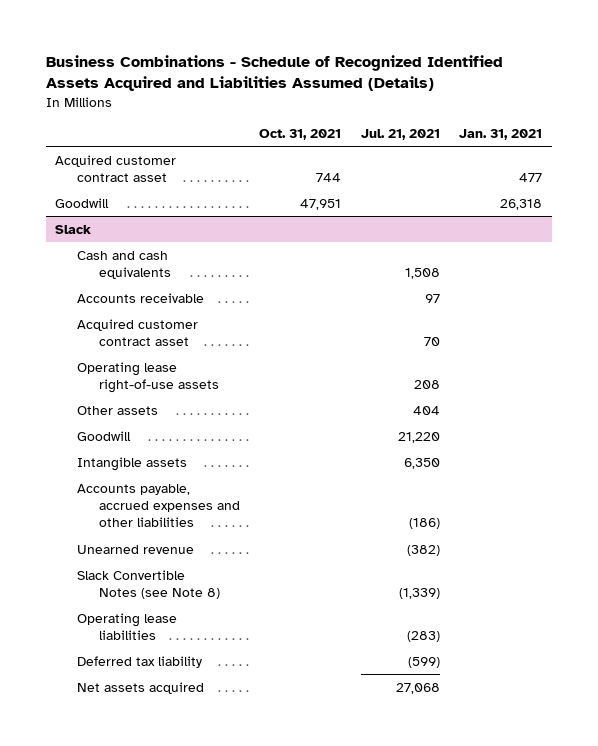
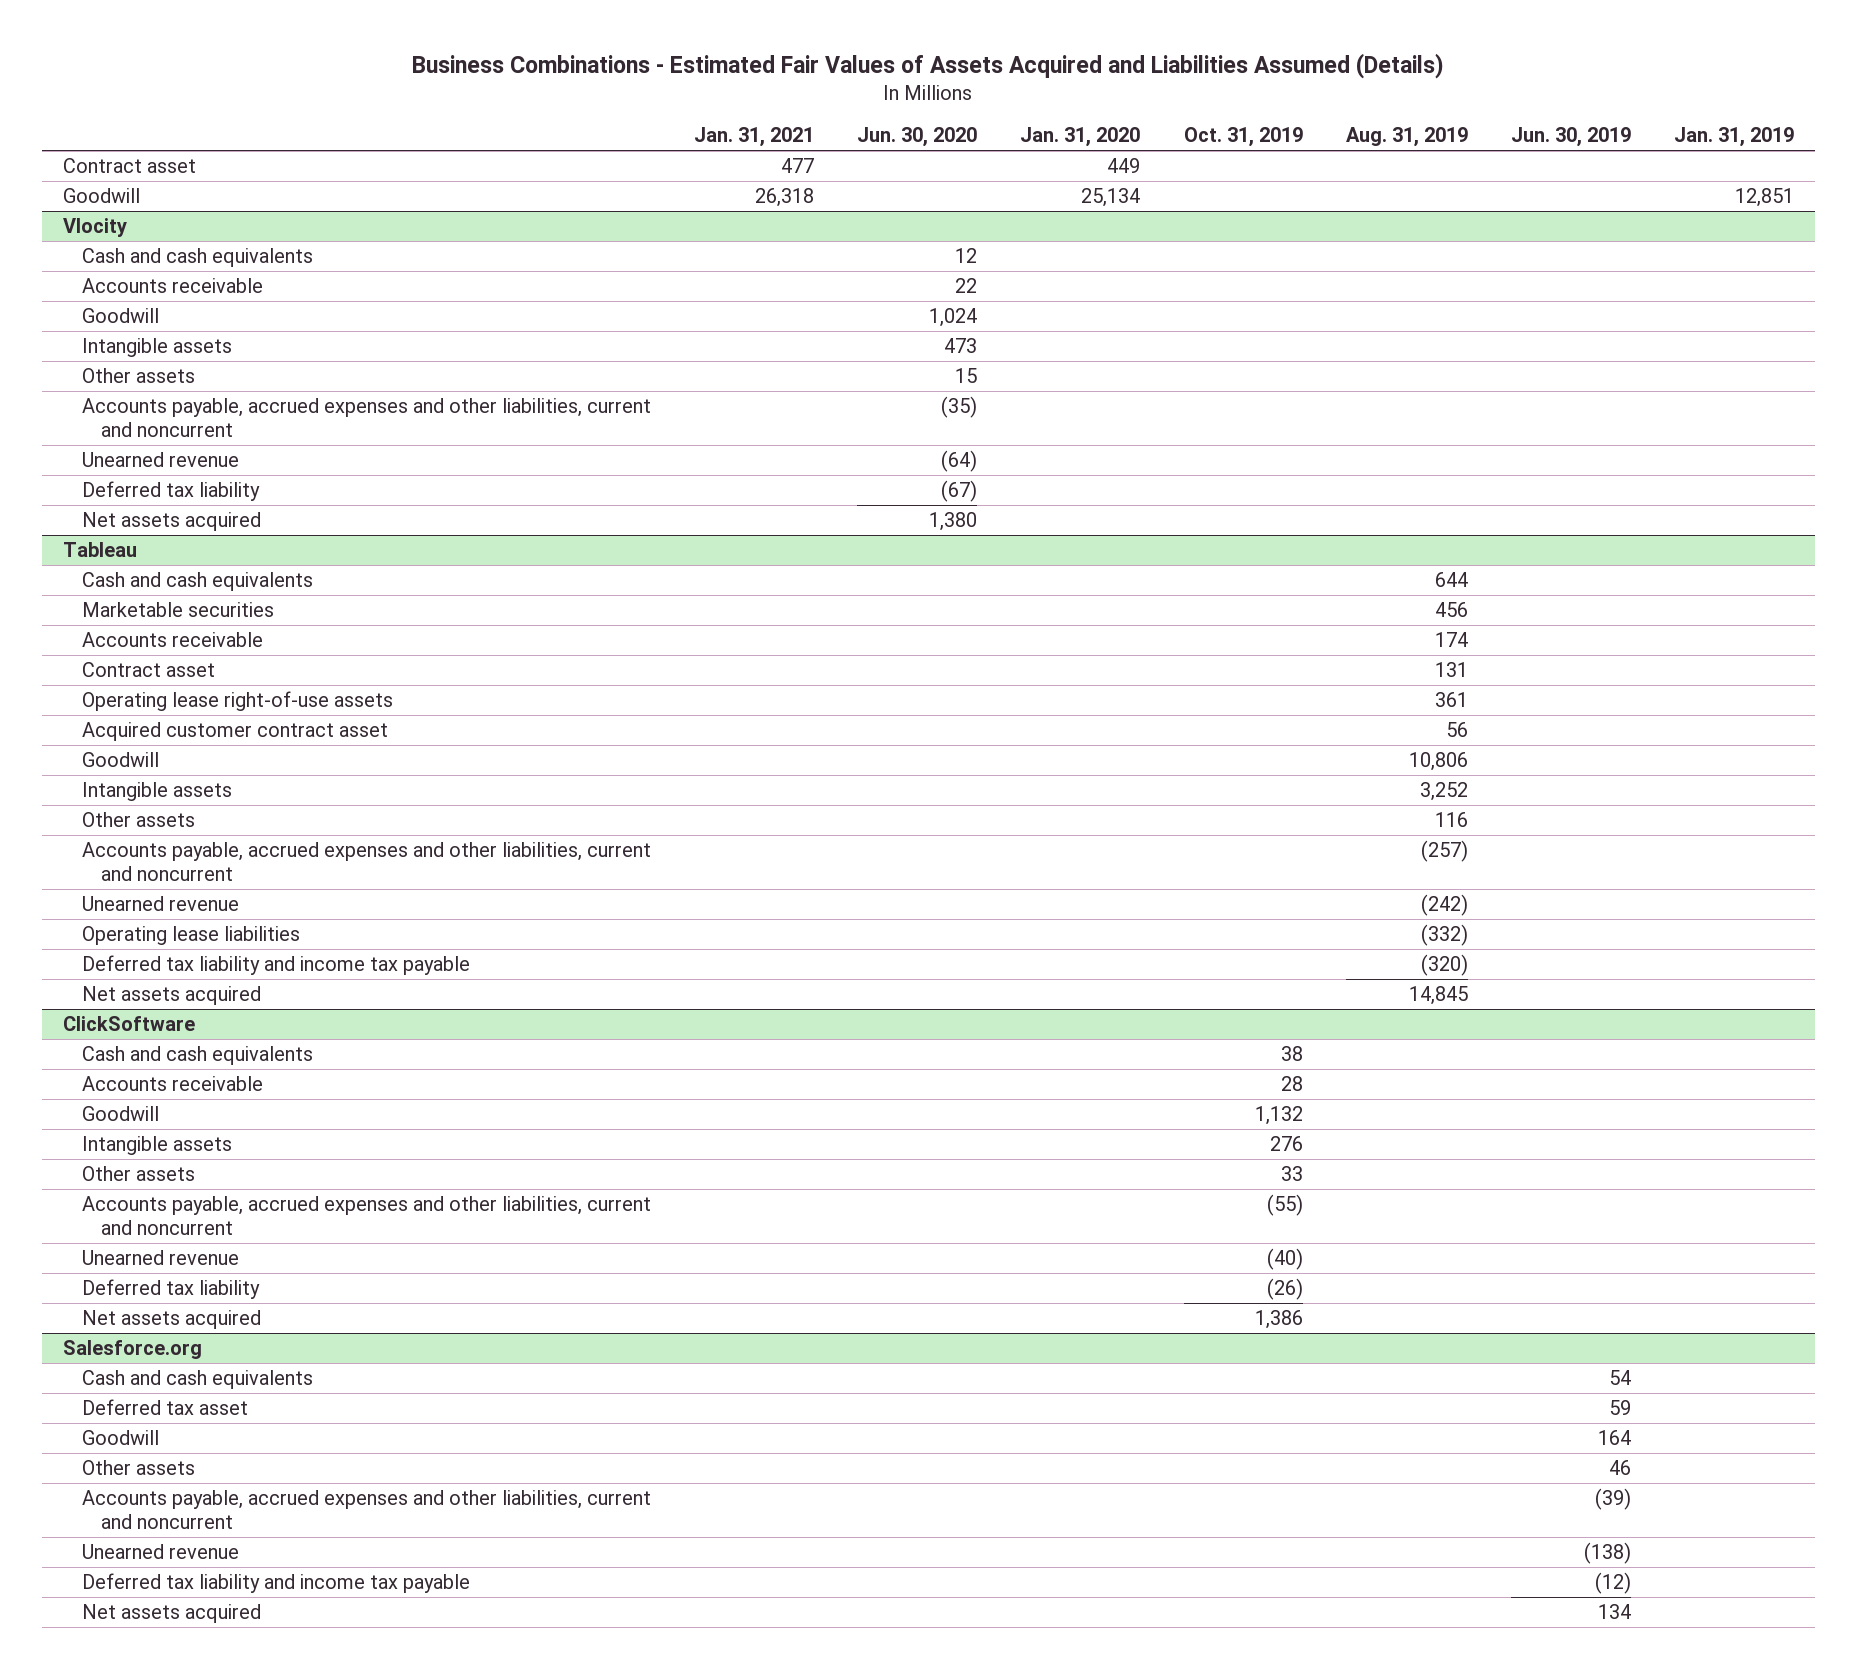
[45,54,503,92] Business Combinations - Schedule of Recognized Identified Assets Acquired and Liabilities Assumed (Details) -> [412,52,1445,79] Business Combinations - Estimated Fair Values of Assets Acquired and Liabilities Assumed (Details)
[259,128,342,140] Oct. 31, 2021 -> none
[360,128,440,140] Jul. 21, 2021 -> none
none -> [857,127,978,148] Jun. 30, 2020
none -> [1020,127,1141,148] Jan. 31, 2020
none -> [1183,127,1303,148] Oct. 31, 2019
none -> [1345,127,1468,148] Aug. 31, 2019
none -> [1510,127,1631,148] Jun. 30, 2019
none -> [1673,127,1794,148] Jan. 31, 2019
[55,154,177,183] Acquired customer contract asset -> [63,158,197,174] Contract asset
[55,224,92,234] Slack -> none
[77,250,171,280] Cash and cash equivalents -> none
[77,292,205,303] Accounts receivable -> none
[77,318,199,347] Acquired customer contract asset -> none
[77,361,219,394] Operating lease right-of-use assets -> none
[77,405,159,415] Other assets -> none
[77,430,132,441] Goodwill -> none
[77,456,188,471] Intangible assets -> none
[77,483,240,528] Accounts payable, accrued expenses and other liabilities -> none
[77,544,195,554] Unearned revenue -> none
[77,569,220,600] Slack Convertible Notes (see Note 8) -> none
[77,612,178,641] Operating lease liabilities -> none
[77,655,203,668] Deferred tax liability -> none
[77,681,205,694] Net assets acquired -> none
none -> [63,218,128,238] Vlocity
none -> [82,248,314,268] Cash and cash equivalents
none -> [82,278,264,294] Accounts receivable
none -> [82,308,160,324] Goodwill
none -> [82,338,233,358] Intangible assets
none -> [82,368,196,384] Other assets
none -> [82,398,652,437] Accounts payable, accrued expenses and other liabilities, current and noncurrent
none -> [82,452,240,468] Unearned revenue
none -> [82,481,261,502] Deferred tax liability
none -> [82,512,262,532] Net assets acquired
none -> [63,542,138,558] Tableau
none -> [82,572,314,592] Cash and cash equivalents
none -> [82,602,275,618] Marketable securities
none -> [82,632,264,648] Accounts receivable
none -> [82,662,216,678] Contract asset
none -> [82,691,394,712] Operating lease right-of-use assets
none -> [82,722,389,742] Acquired customer contract asset
none -> [82,752,160,768] Goodwill
none -> [82,782,233,802] Intangible assets
none -> [82,812,196,828] Other assets
none -> [82,842,652,881] Accounts payable, accrued expenses and other liabilities, current and noncurrent
none -> [82,896,240,912] Unearned revenue
none -> [82,926,301,946] Operating lease liabilities
none -> [82,955,471,976] Deferred tax liability and income tax payable
none -> [82,986,262,1006] Net assets acquired
none -> [63,1016,196,1032] ClickSoftware
none -> [82,1046,314,1066] Cash and cash equivalents
none -> [82,1076,264,1092] Accounts receivable
none -> [82,1106,160,1122] Goodwill
none -> [82,1136,233,1156] Intangible assets
none -> [82,1166,196,1182] Other assets
none -> [82,1196,652,1235] Accounts payable, accrued expenses and other liabilities, current and noncurrent
none -> [82,1250,240,1266] Unearned revenue
none -> [82,1279,261,1300] Deferred tax liability
none -> [82,1310,262,1330] Net assets acquired
none -> [63,1340,203,1360] Salesforce.org
none -> [82,1370,314,1390] Cash and cash equivalents
none -> [82,1399,249,1416] Deferred tax asset
none -> [82,1430,160,1446] Goodwill
none -> [82,1460,196,1476] Other assets
none -> [82,1490,652,1529] Accounts payable, accrued expenses and other liabilities, current and noncurrent
none -> [82,1544,240,1560] Unearned revenue
none -> [82,1573,471,1594] Deferred tax liability and income tax payable
none -> [82,1604,262,1624] Net assets acquired

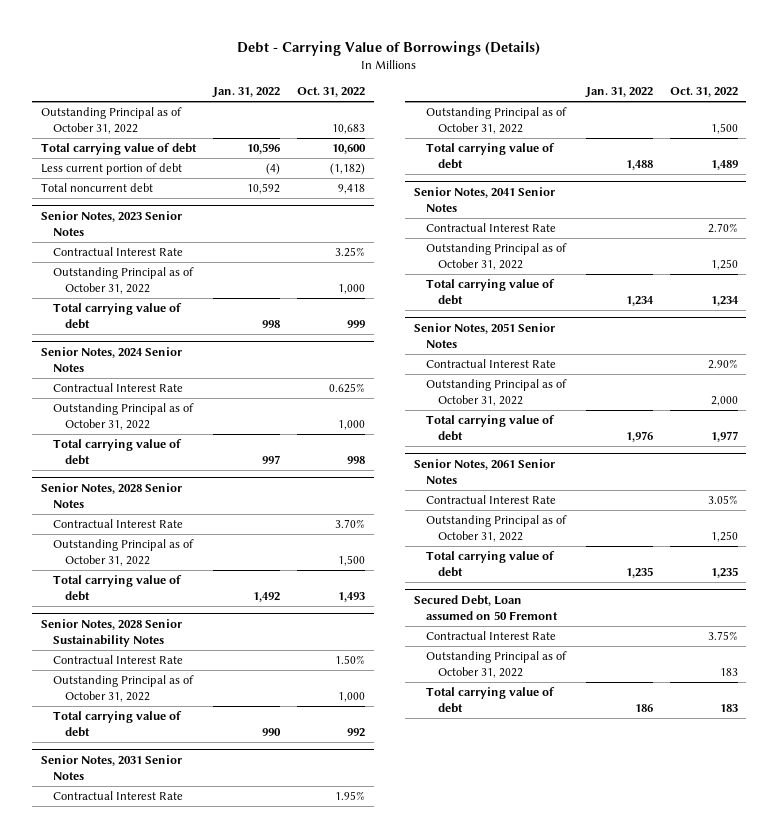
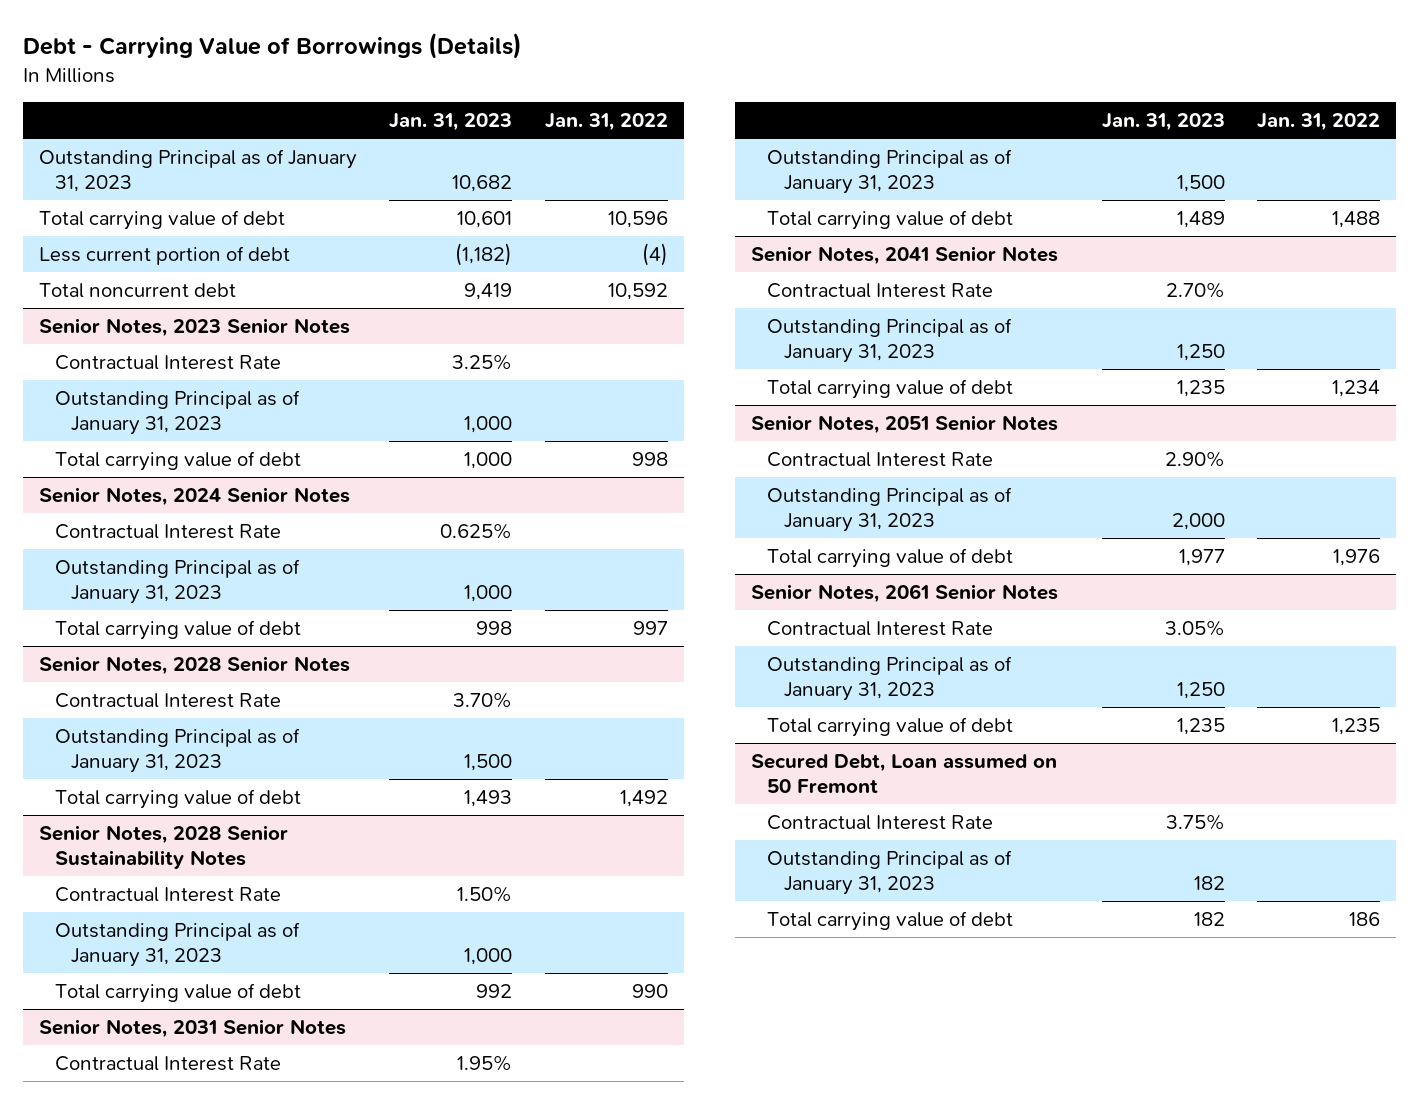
[297,87,366,98] Oct. 31, 2022 -> none
none -> [389,113,513,132] Jan. 31, 2023
[40,107,182,134] Outstanding Principal as of October 31, 2022 -> [38,148,357,193] Outstanding Principal as of January 31, 2023
[53,267,195,294] Outstanding Principal as of October 31, 2022 -> [54,389,300,436] Outstanding Principal as of January 31, 2023
[53,403,195,430] Outstanding Principal as of October 31, 2022 -> [54,558,300,605] Outstanding Principal as of January 31, 2023
[53,539,195,566] Outstanding Principal as of October 31, 2022 -> [54,727,300,774] Outstanding Principal as of January 31, 2023
[53,675,195,702] Outstanding Principal as of October 31, 2022 -> [54,921,300,968] Outstanding Principal as of January 31, 2023
[425,107,567,134] Outstanding Principal as of October 31, 2022 -> [767,148,1013,195] Outstanding Principal as of January 31, 2023
[425,243,567,270] Outstanding Principal as of October 31, 2022 -> [767,317,1013,364] Outstanding Principal as of January 31, 2023
[425,379,567,406] Outstanding Principal as of October 31, 2022 -> [767,486,1013,533] Outstanding Principal as of January 31, 2023
[425,515,567,542] Outstanding Principal as of October 31, 2022 -> [767,655,1013,702] Outstanding Principal as of January 31, 2023
[425,651,567,678] Outstanding Principal as of October 31, 2022 -> [767,849,1013,896] Outstanding Principal as of January 31, 2023

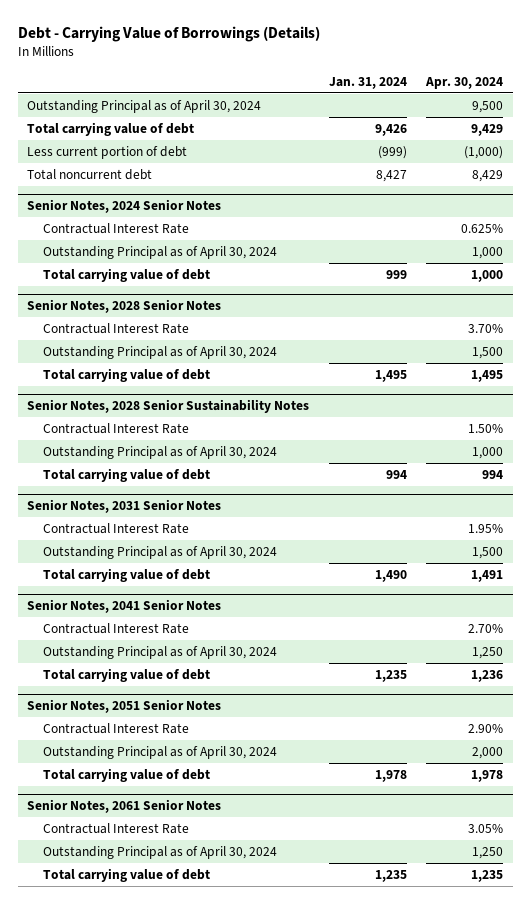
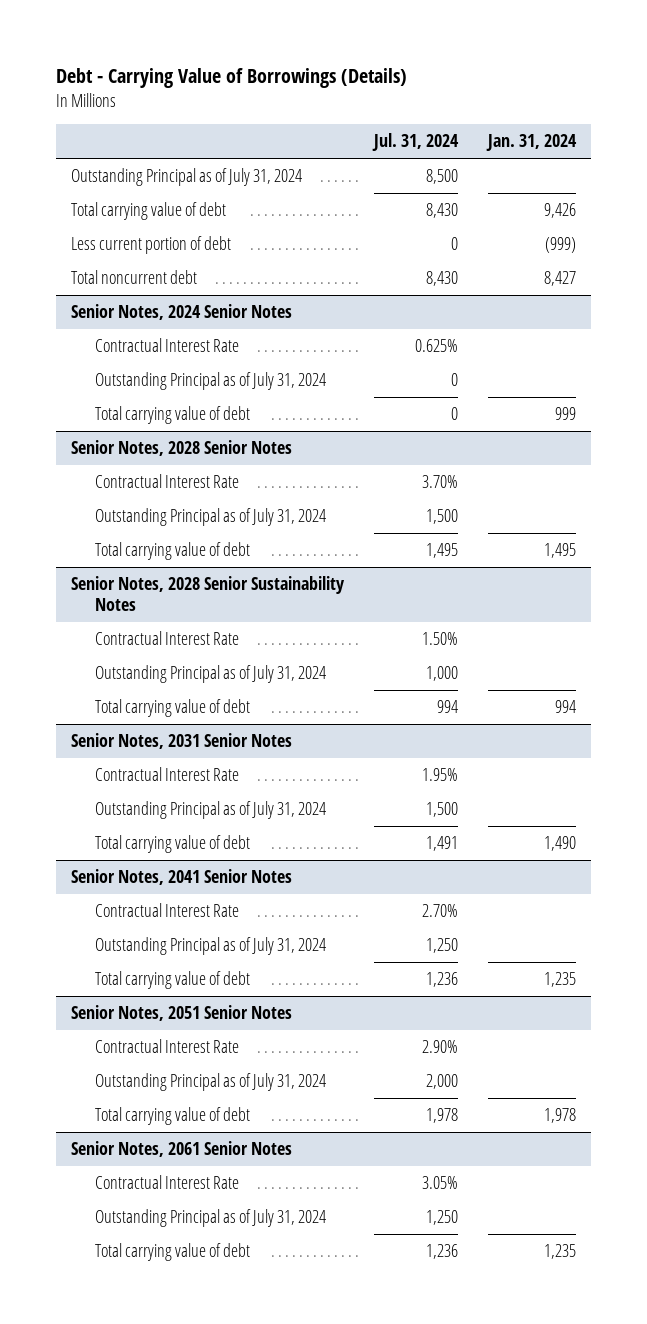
[425,76,504,89] Apr. 30, 2024 -> none
none -> [372,133,460,152] Jul. 31, 2024
[27,99,262,113] Outstanding Principal as of April 30, 2024 -> [71,168,303,187] Outstanding Principal as of July 31, 2024
[42,245,277,259] Outstanding Principal as of April 30, 2024 -> [94,372,326,391] Outstanding Principal as of July 31, 2024
[42,345,277,359] Outstanding Principal as of April 30, 2024 -> [94,508,326,527] Outstanding Principal as of July 31, 2024
[42,445,277,459] Outstanding Principal as of April 30, 2024 -> [94,665,326,684] Outstanding Principal as of July 31, 2024
[42,545,277,559] Outstanding Principal as of April 30, 2024 -> [94,801,326,820] Outstanding Principal as of July 31, 2024
[42,645,277,659] Outstanding Principal as of April 30, 2024 -> [94,937,326,956] Outstanding Principal as of July 31, 2024
[42,745,277,759] Outstanding Principal as of April 30, 2024 -> [94,1073,326,1092] Outstanding Principal as of July 31, 2024
[42,845,277,859] Outstanding Principal as of April 30, 2024 -> [94,1209,326,1228] Outstanding Principal as of July 31, 2024

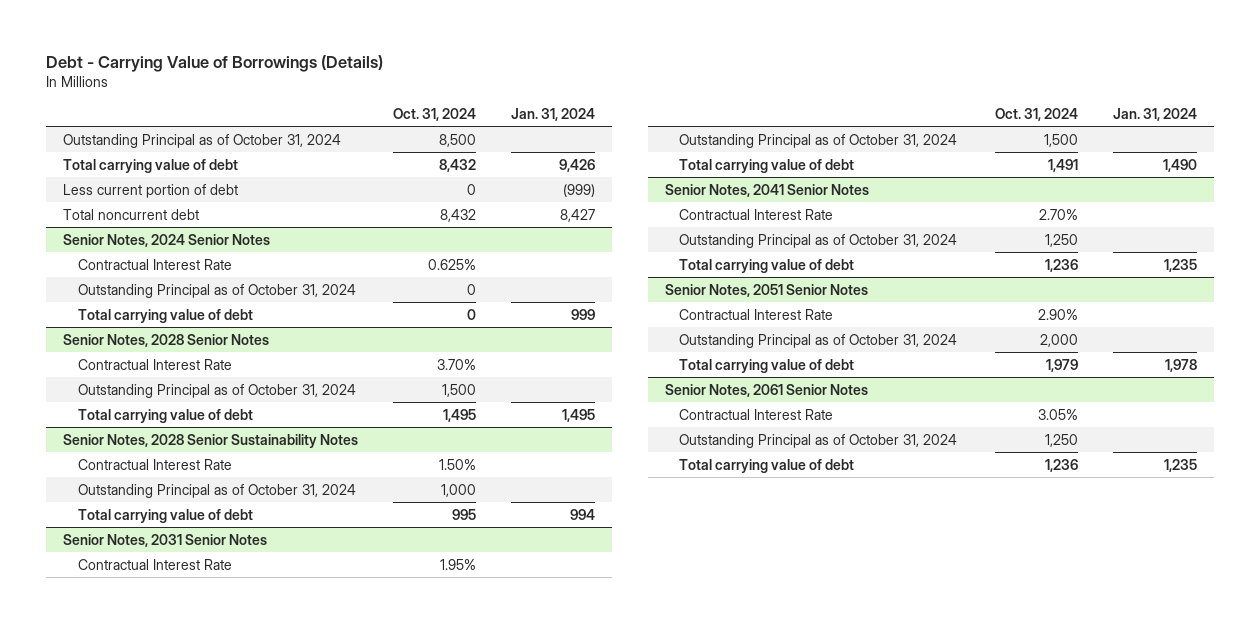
[372,133,460,152] Jul. 31, 2024 -> none
none -> [393,107,477,121] Oct. 31, 2024
[71,168,303,187] Outstanding Principal as of July 31, 2024 -> [63,133,342,148] Outstanding Principal as of October 31, 2024
[94,372,326,391] Outstanding Principal as of July 31, 2024 -> [77,283,356,298] Outstanding Principal as of October 31, 2024
[94,508,326,527] Outstanding Principal as of July 31, 2024 -> [77,383,356,398] Outstanding Principal as of October 31, 2024
[94,665,326,684] Outstanding Principal as of July 31, 2024 -> [77,483,356,498] Outstanding Principal as of October 31, 2024
[94,801,326,820] Outstanding Principal as of July 31, 2024 -> [679,133,958,148] Outstanding Principal as of October 31, 2024
[94,937,326,956] Outstanding Principal as of July 31, 2024 -> [679,233,958,248] Outstanding Principal as of October 31, 2024
[94,1073,326,1092] Outstanding Principal as of July 31, 2024 -> [679,333,958,348] Outstanding Principal as of October 31, 2024
[94,1209,326,1228] Outstanding Principal as of July 31, 2024 -> [679,433,958,448] Outstanding Principal as of October 31, 2024

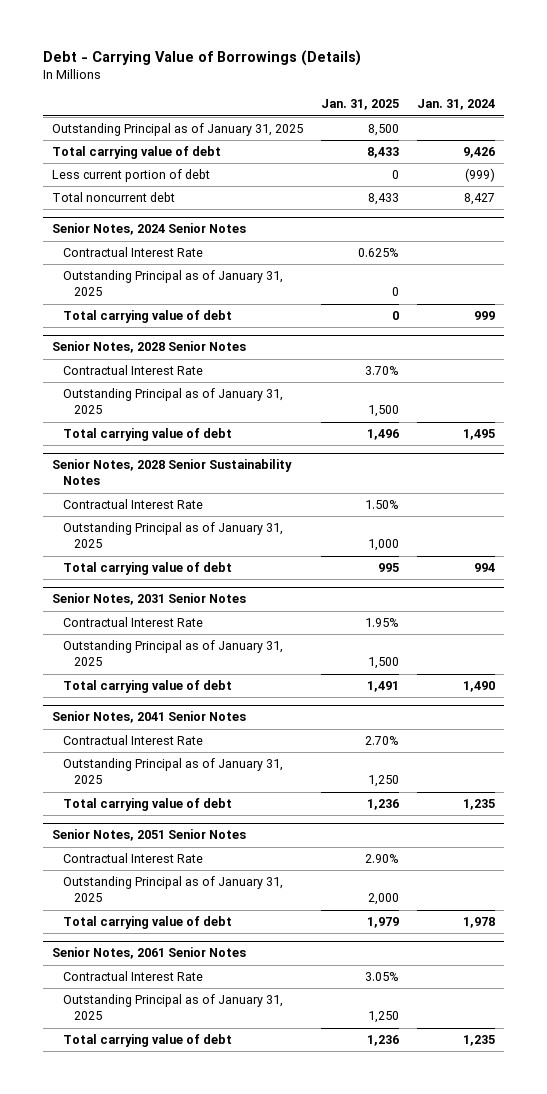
[393,107,477,121] Oct. 31, 2024 -> none
none -> [320,99,399,111] Jan. 31, 2025
[63,133,342,148] Outstanding Principal as of October 31, 2024 -> [51,123,303,137] Outstanding Principal as of January 31, 2025
[77,283,356,298] Outstanding Principal as of October 31, 2024 -> [63,270,284,297] Outstanding Principal as of January 31, 2025
[77,383,356,398] Outstanding Principal as of October 31, 2024 -> [63,388,284,415] Outstanding Principal as of January 31, 2025
[77,483,356,498] Outstanding Principal as of October 31, 2024 -> [63,522,284,549] Outstanding Principal as of January 31, 2025
[679,133,958,148] Outstanding Principal as of October 31, 2024 -> [63,640,284,667] Outstanding Principal as of January 31, 2025
[679,233,958,248] Outstanding Principal as of October 31, 2024 -> [63,758,284,785] Outstanding Principal as of January 31, 2025
[679,333,958,348] Outstanding Principal as of October 31, 2024 -> [63,876,284,903] Outstanding Principal as of January 31, 2025
[679,433,958,448] Outstanding Principal as of October 31, 2024 -> [63,994,284,1021] Outstanding Principal as of January 31, 2025

